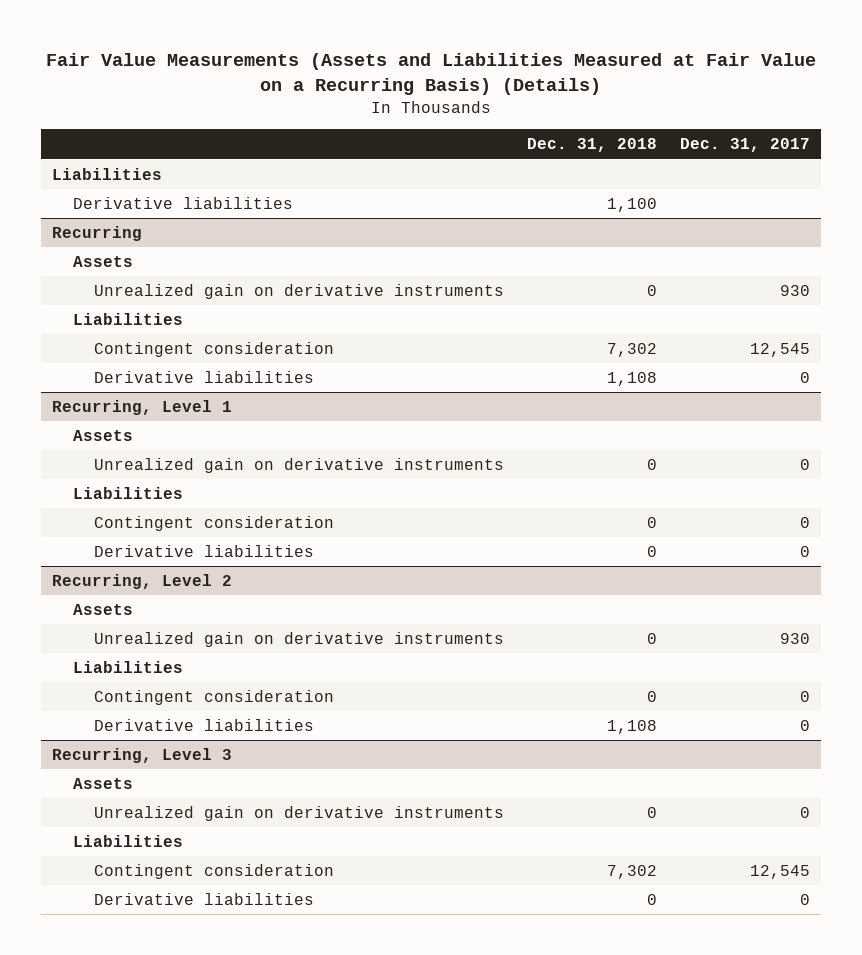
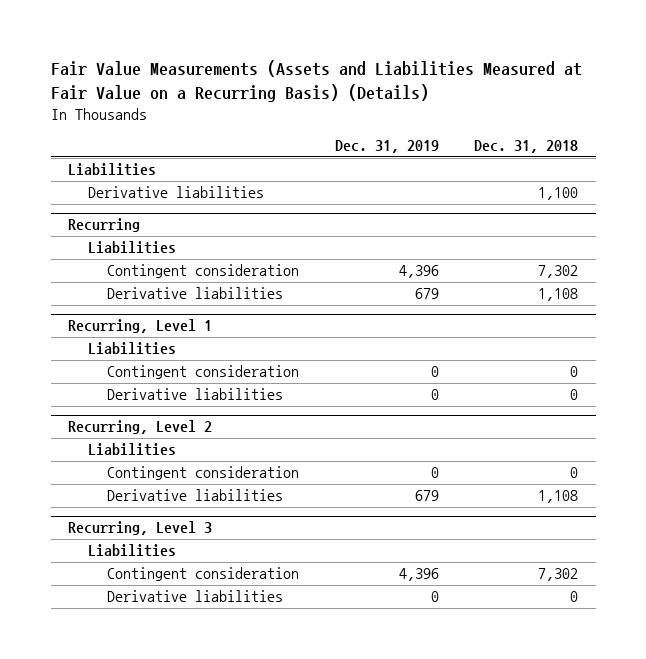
[679,138,810,153] Dec. 31, 2017 -> none
none -> [334,140,439,154] Dec. 31, 2019
[73,256,134,268] Assets -> none
[94,284,505,300] Unrealized gain on derivative instruments -> none
[73,430,134,442] Assets -> none
[94,458,505,474] Unrealized gain on derivative instruments -> none
[73,604,134,616] Assets -> none
[94,632,505,648] Unrealized gain on derivative instruments -> none
[73,778,134,790] Assets -> none
[94,806,505,822] Unrealized gain on derivative instruments -> none

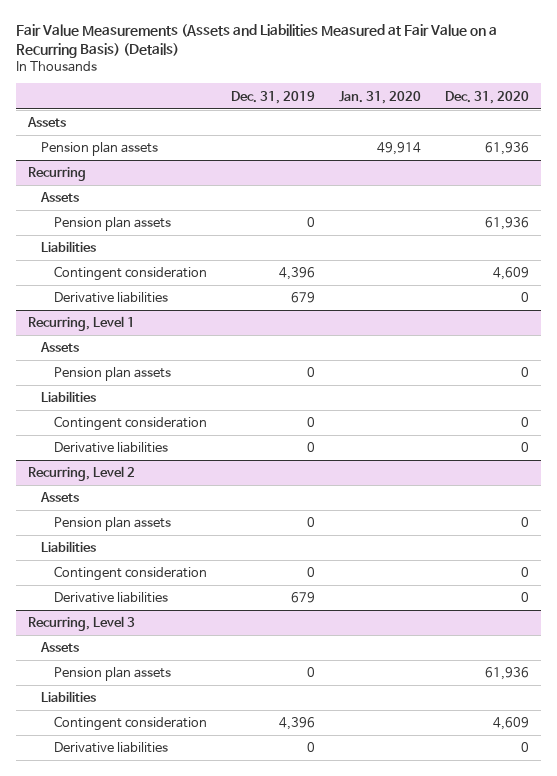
[473,140,578,154] Dec. 31, 2018 -> none
none -> [339,90,422,104] Jan. 31, 2020
none -> [445,90,530,104] Dec. 31, 2020
[68,163,157,177] Liabilities -> none
[87,186,264,199] Derivative liabilities -> none
none -> [27,117,67,128] Assets
none -> [41,142,159,157] Pension plan assets
none -> [40,192,80,203] Assets
none -> [54,217,172,232] Pension plan assets
none -> [40,342,80,353] Assets
none -> [54,367,172,382] Pension plan assets
none -> [40,492,80,503] Assets
none -> [54,517,172,532] Pension plan assets
none -> [40,642,80,653] Assets
none -> [54,667,172,682] Pension plan assets

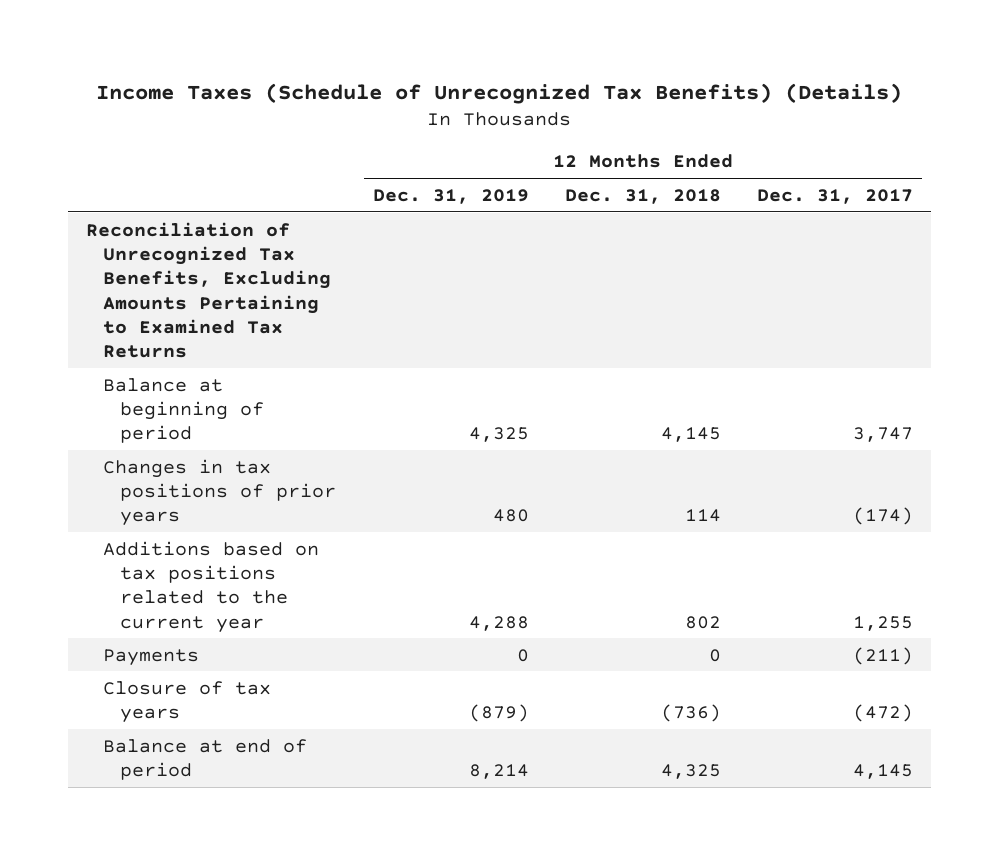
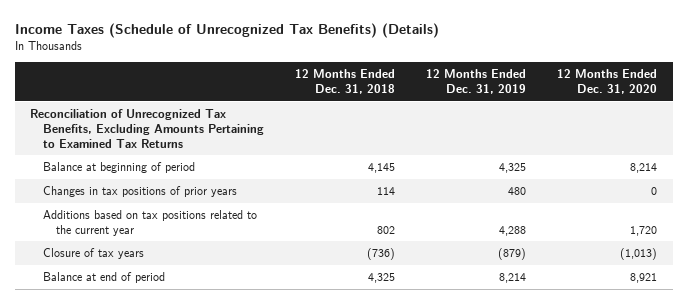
[756,188,913,204] Dec. 31, 2017 -> none
none -> [557,69,658,95] 12 Months Ended Dec. 31, 2020
[103,648,200,666] Payments -> none

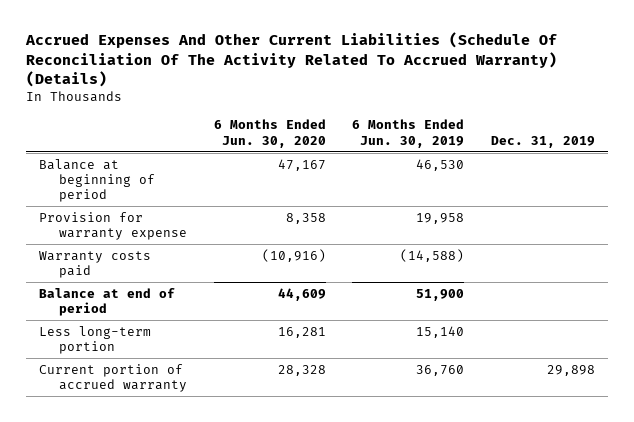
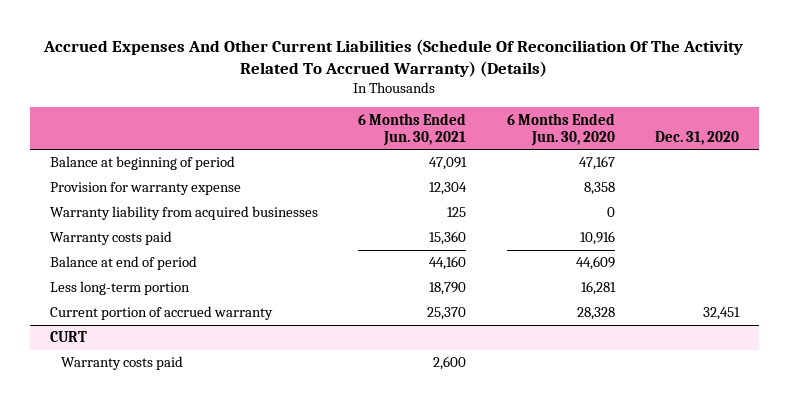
[352,119,465,148] 6 Months Ended Jun. 30, 2019 -> none
[490,135,595,148] Dec. 31, 2019 -> none
none -> [358,112,467,146] 6 Months Ended Jun. 30, 2021
none -> [655,130,740,145] Dec. 31, 2020
none -> [49,206,318,221] Warranty liability from acquired businesses
[261,248,326,262] (10,916) -> [579,231,615,246] 10,916
none -> [49,331,87,343] CURT
none -> [61,356,184,371] Warranty costs paid

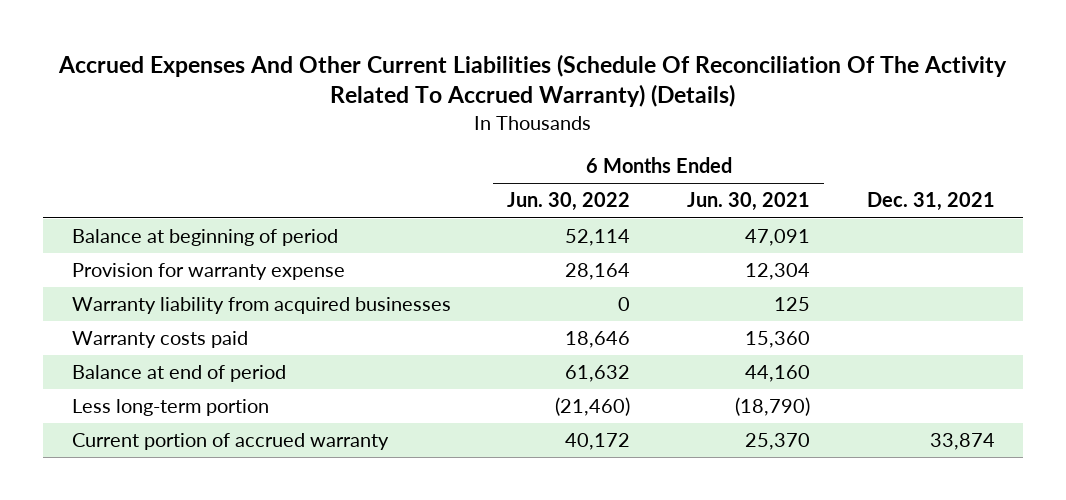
[506,112,615,146] 6 Months Ended Jun. 30, 2020 -> none
[655,130,740,145] Dec. 31, 2020 -> none
none -> [507,192,631,212] Jun. 30, 2022
none -> [866,192,995,212] Dec. 31, 2021
[429,282,467,296] 18,790 -> [735,397,811,417] (18,790)
[49,331,87,343] CURT -> none
[61,356,184,371] Warranty costs paid -> none

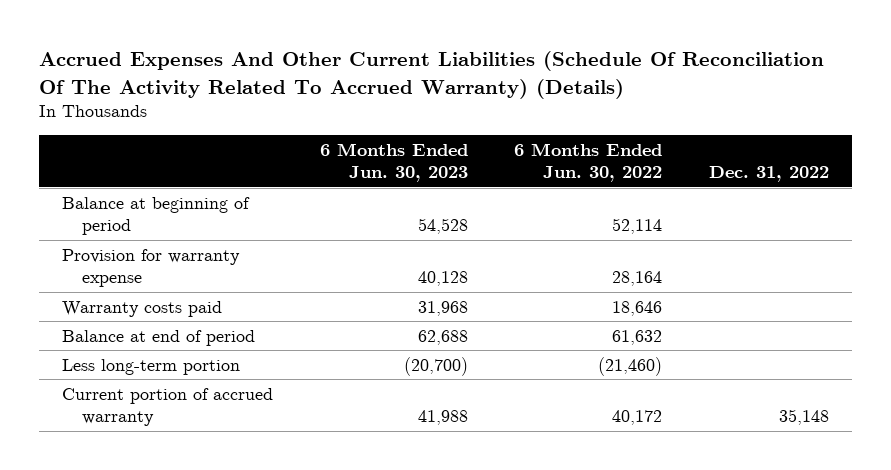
[687,192,811,212] Jun. 30, 2021 -> none
[866,192,995,212] Dec. 31, 2021 -> none
none -> [319,142,468,183] 6 Months Ended Jun. 30, 2023
none -> [708,166,829,183] Dec. 31, 2022
[71,297,451,315] Warranty liability from acquired businesses -> none

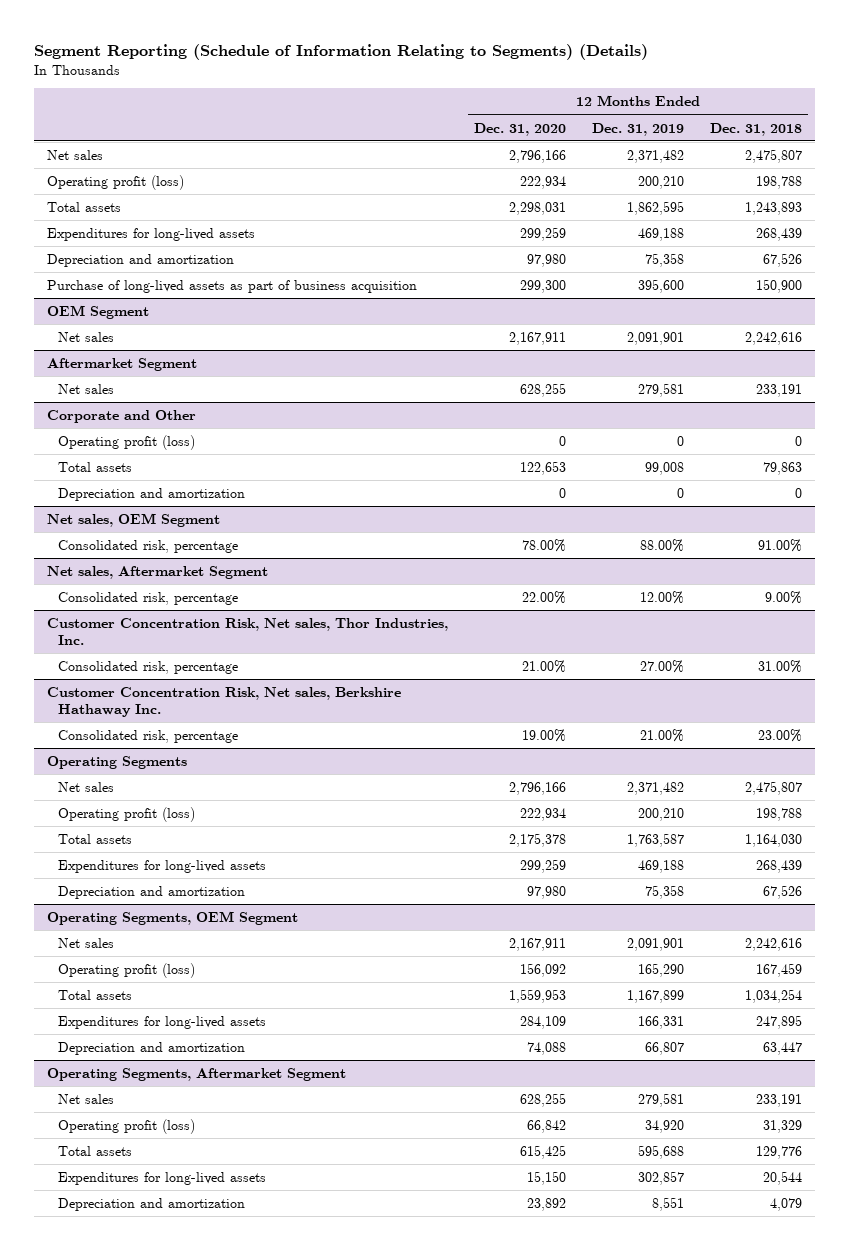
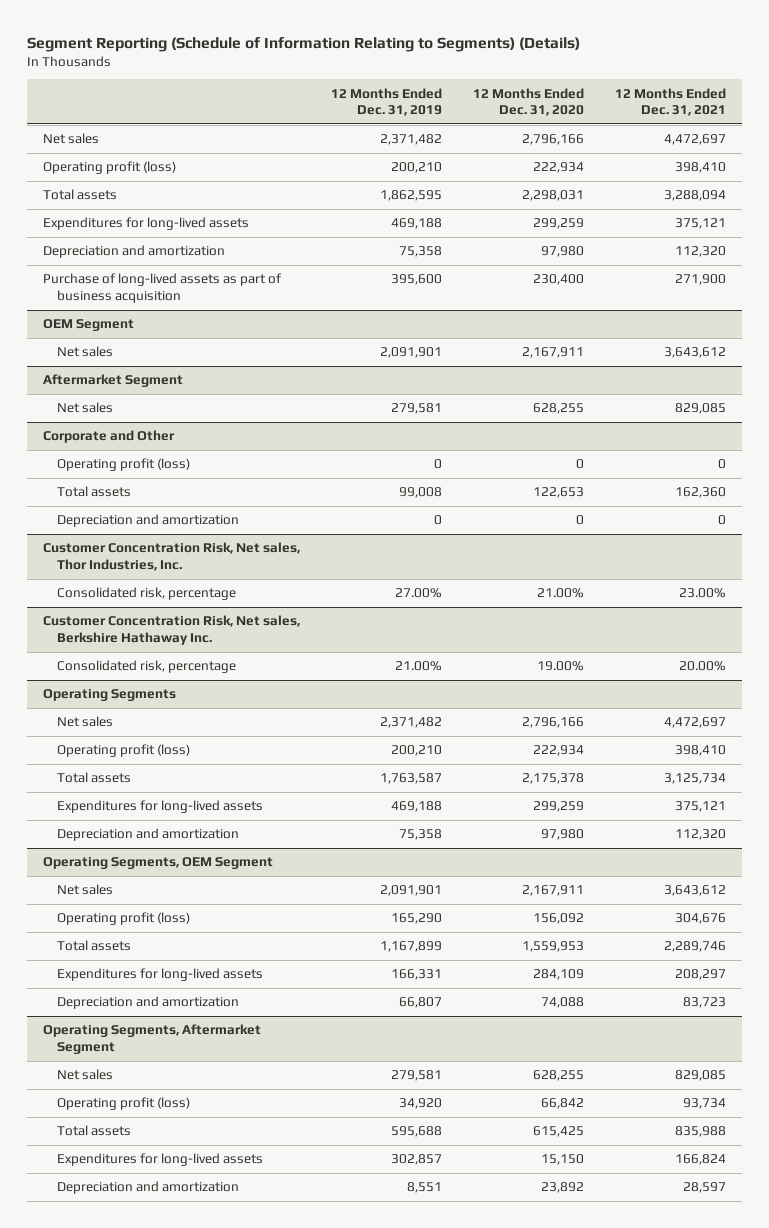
[709,122,802,136] Dec. 31, 2018 -> none
none -> [615,87,727,117] 12 Months Ended Dec. 31, 2021
[520,279,567,293] 299,300 -> [533,274,585,286] 230,400
[47,512,221,527] Net sales, OEM Segment -> none
[58,539,239,553] Consolidated risk, percentage -> none
[47,565,269,579] Net sales, Aftermarket Segment -> none
[58,591,239,605] Consolidated risk, percentage -> none

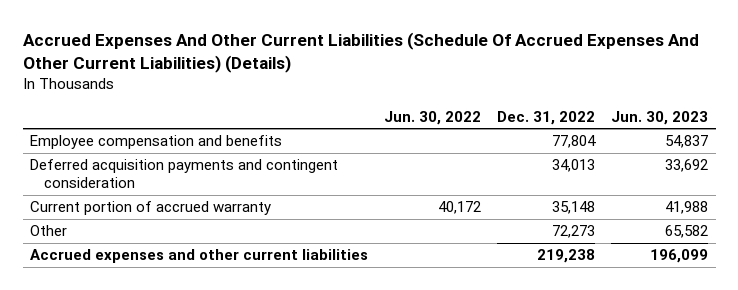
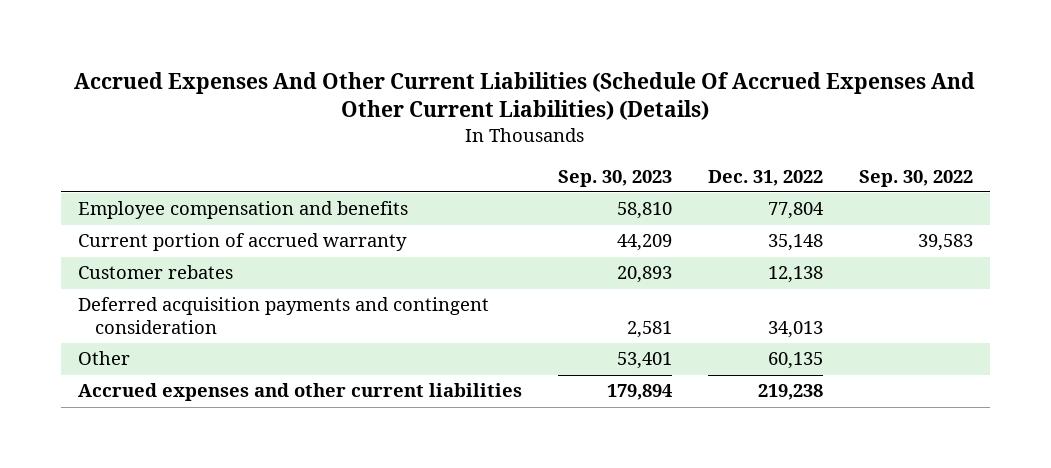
[384,110,482,125] Jun. 30, 2022 -> none
[610,110,708,125] Jun. 30, 2023 -> none
none -> [558,169,673,187] Sep. 30, 2023
none -> [858,169,973,187] Sep. 30, 2022
none -> [78,265,234,280] Customer rebates
[30,159,339,188] Deferred acquisition payments and contingent consideration -> [78,297,490,334] Deferred acquisition payments and contingent consideration
[552,225,596,239] 72,273 -> [767,352,823,370] 60,135

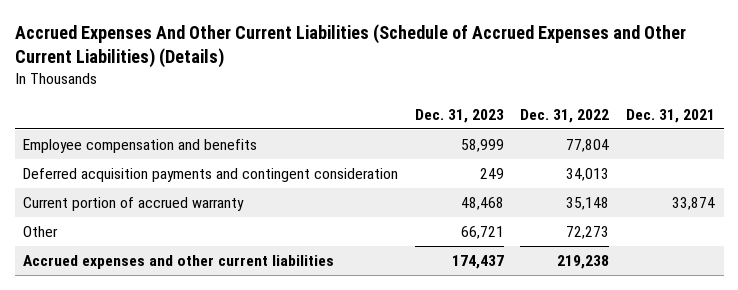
[74,71,976,121] Accrued Expenses And Other Current Liabilities (Schedule Of Accrued Expenses And Other Current Liabilities) (Details) -> [14,23,686,69] Accrued Expenses And Other Current Liabilities (Schedule of Accrued Expenses and Other Current Liabilities) (Details)
[558,169,673,187] Sep. 30, 2023 -> none
[858,169,973,187] Sep. 30, 2022 -> none
none -> [414,109,504,124] Dec. 31, 2023
none -> [626,109,716,124] Dec. 31, 2021
[78,265,234,280] Customer rebates -> none
[78,233,408,252] Current portion of accrued warranty -> [23,197,245,212] Current portion of accrued warranty
[767,352,823,370] 60,135 -> [566,226,610,240] 72,273

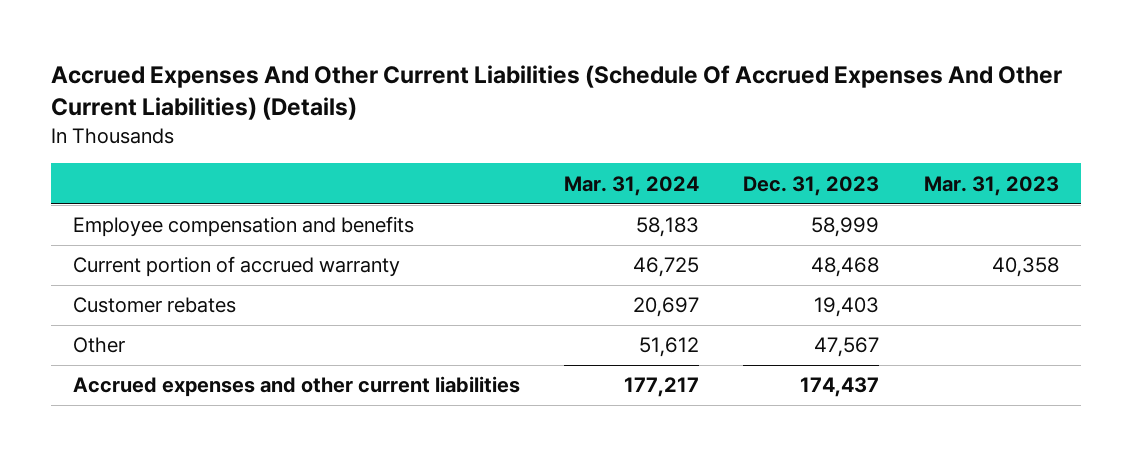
[14,23,686,69] Accrued Expenses And Other Current Liabilities (Schedule of Accrued Expenses and Other Current Liabilities) (Details) -> [51,65,1063,121] Accrued Expenses And Other Current Liabilities (Schedule Of Accrued Expenses And Other Current Liabilities) (Details)
[520,109,610,124] Dec. 31, 2022 -> none
[626,109,716,124] Dec. 31, 2021 -> none
none -> [564,175,700,196] Mar. 31, 2024
none -> [923,175,1059,196] Mar. 31, 2023
[23,168,399,183] Deferred acquisition payments and contingent consideration -> none
none -> [73,297,237,314] Customer rebates
[460,226,504,240] 66,721 -> [814,337,880,358] 47,567

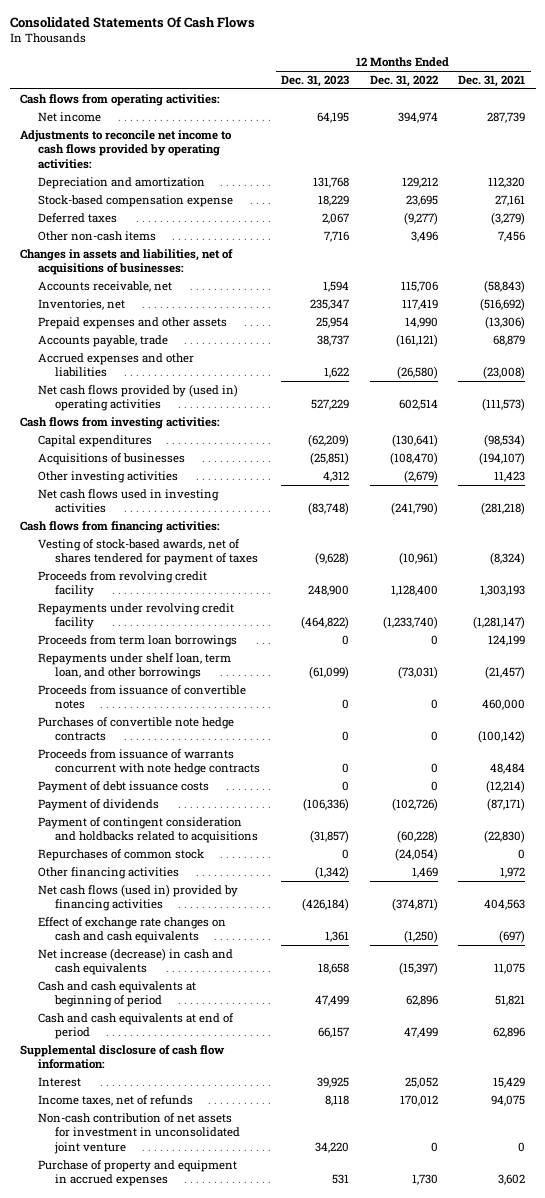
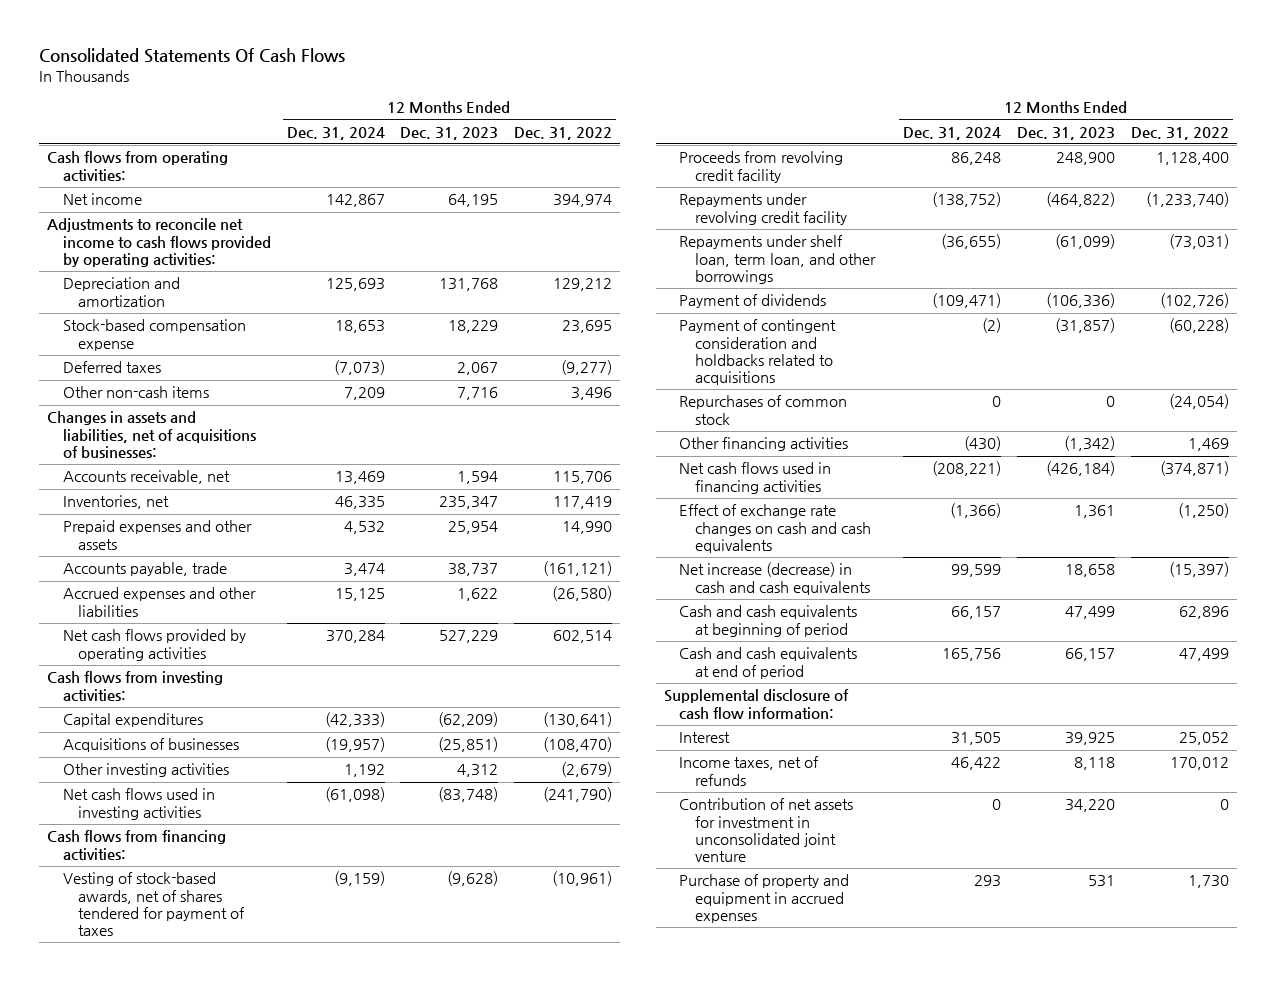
[458,74,526,87] Dec. 31, 2021 -> none
none -> [286,126,385,140] Dec. 31, 2024
[37,383,238,412] Net cash flows provided by (used in) operating activities -> [62,629,246,661] Net cash flows provided by operating activities
[37,634,237,647] Proceeds from term loan borrowings -> none
[37,684,246,710] Proceeds from issuance of convertible notes -> none
[37,716,234,742] Purchases of convertible note hedge contracts -> none
[37,748,261,776] Proceeds from issuance of warrants concurrent with note hedge contracts -> none
[37,780,209,793] Payment of debt issuance costs -> none
[37,883,238,912] Net cash flows (used in) provided by financing activities -> [679,462,832,494] Net cash flows used in financing activities
[37,1112,241,1154] Non-cash contribution of net assets for investment in unconsolidated joint venture -> [679,798,854,863] Contribution of net assets for investment in unconsolidated joint venture

